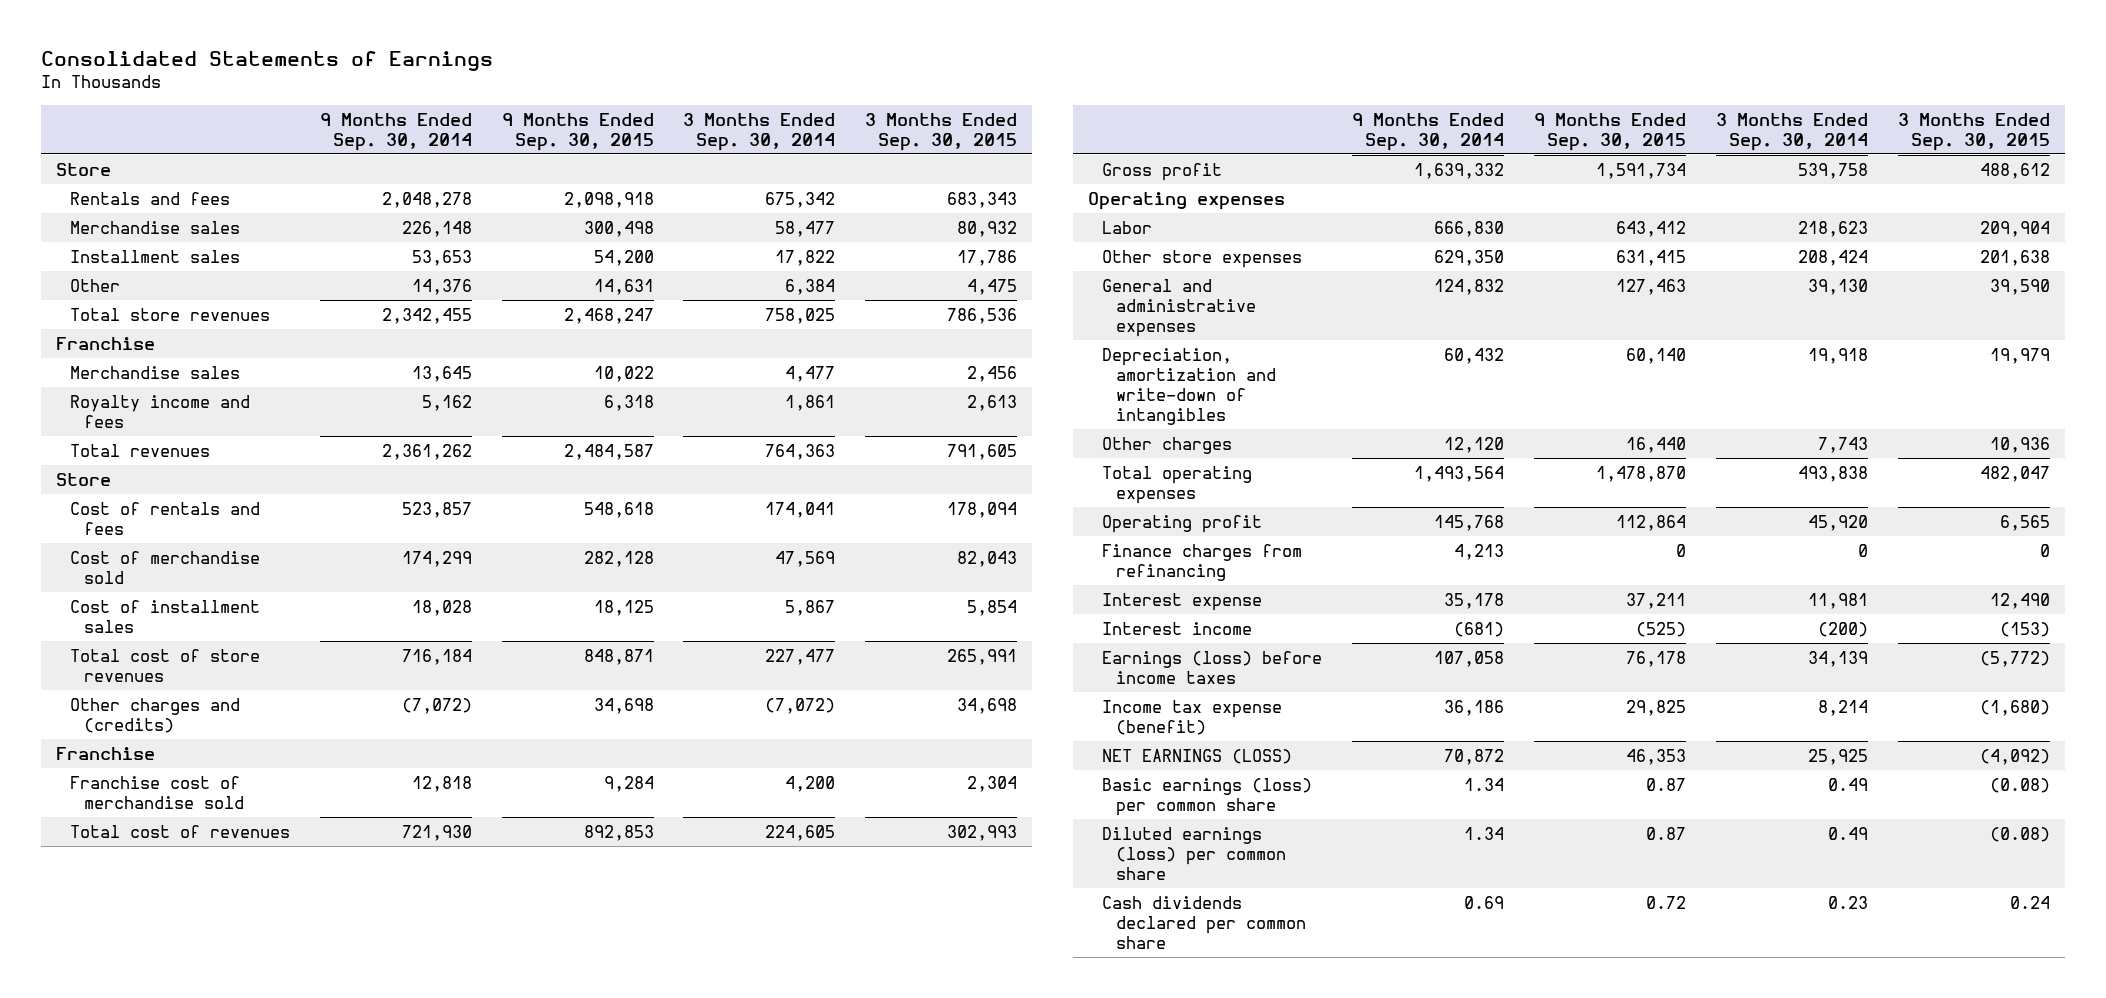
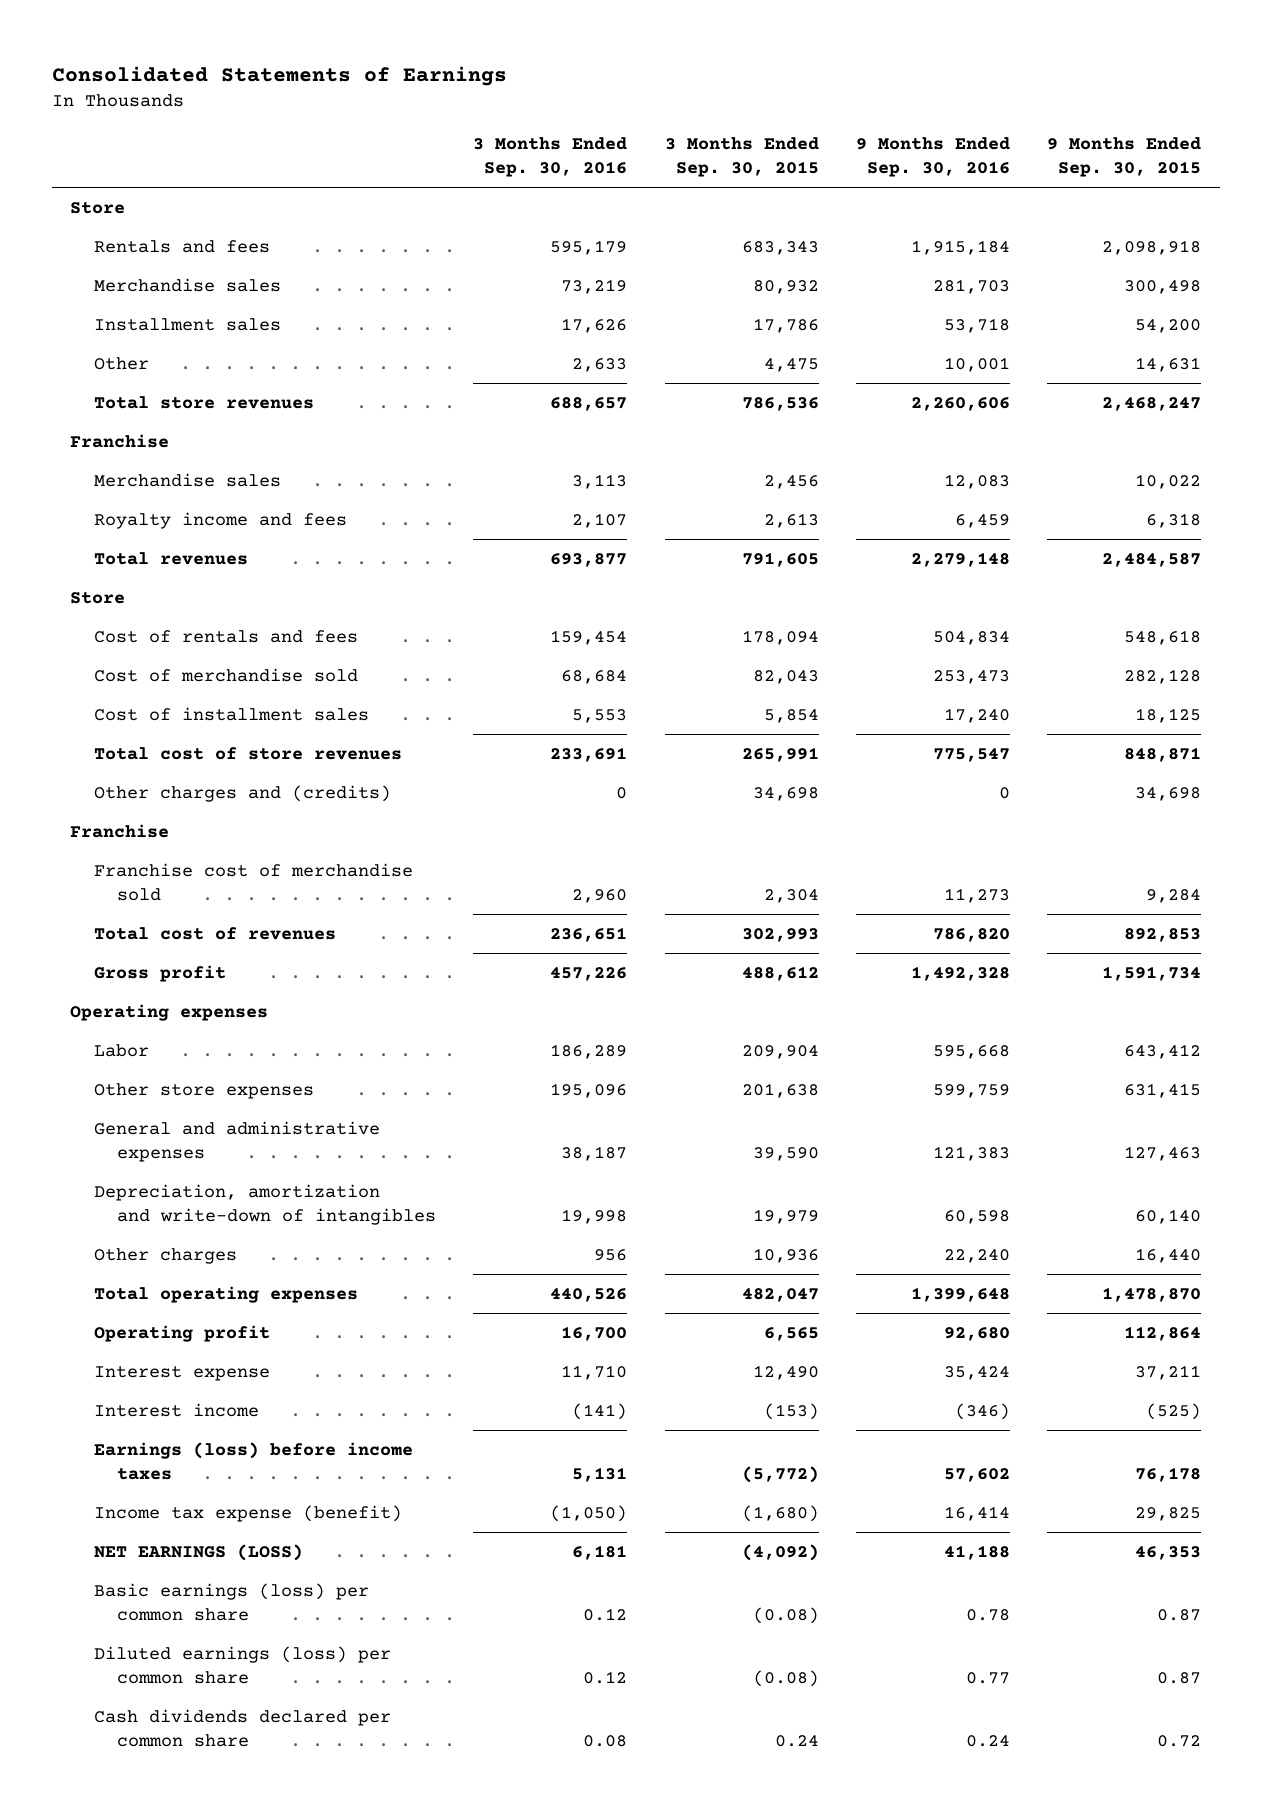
[319,112,472,151] 9 Months Ended Sep. 30, 2014 -> none
[683,112,836,151] 3 Months Ended Sep. 30, 2014 -> none
none -> [473,137,628,178] 3 Months Ended Sep. 30, 2016
none -> [855,137,1010,178] 9 Months Ended Sep. 30, 2016
[1102,543,1303,581] Finance charges from refinancing -> none

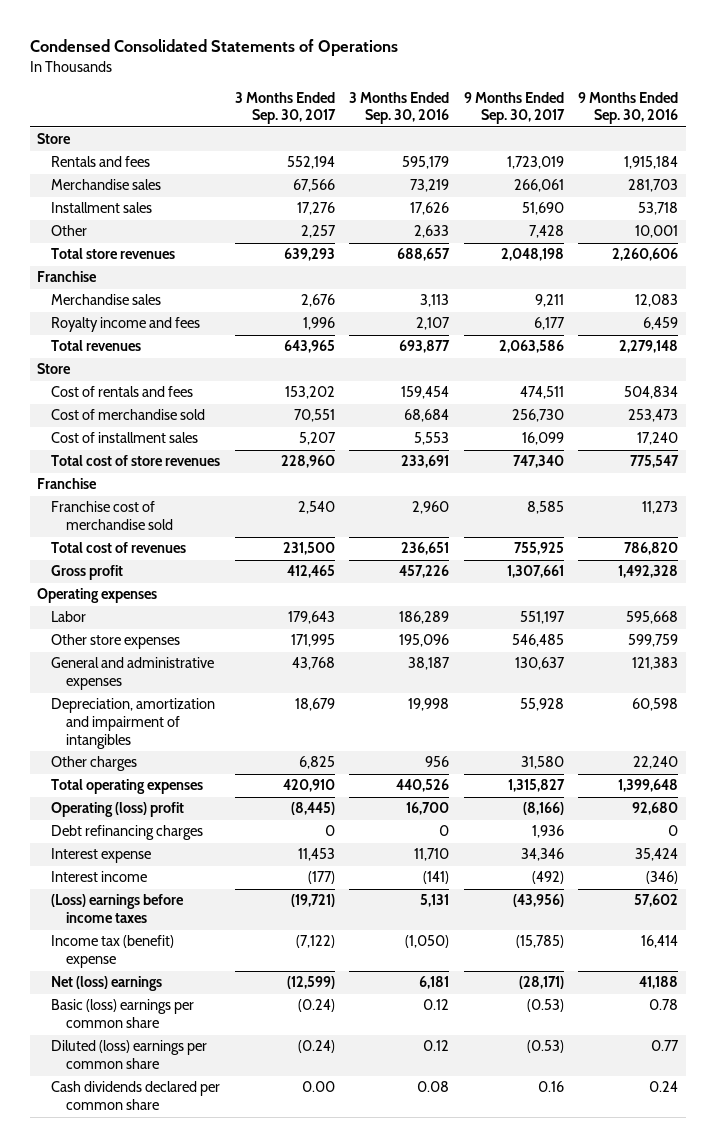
[51,65,507,86] Consolidated Statements of Earnings -> [29,39,398,57] Condensed Consolidated Statements of Operations
[664,137,819,178] 3 Months Ended Sep. 30, 2015 -> none
[1047,137,1202,178] 9 Months Ended Sep. 30, 2015 -> none
none -> [234,91,336,125] 3 Months Ended Sep. 30, 2017
none -> [463,91,565,125] 9 Months Ended Sep. 30, 2017
[93,784,391,802] Other charges and (credits) -> none
[93,1183,437,1225] Depreciation, amortization and write-down of intangibles -> [51,698,216,750] Depreciation, amortization and impairment of intangibles
[93,1324,270,1342] Operating profit -> [51,802,185,818] Operating (loss) profit
none -> [51,825,204,841] Debt refinancing charges
[93,1441,413,1480] Earnings (loss) before income taxes -> [51,894,185,924] (Loss) earnings before income taxes
[93,1504,402,1522] Income tax expense (benefit) -> [51,935,175,969] Income tax (benefit) expense
[93,1543,303,1561] NET EARNINGS (LOSS) -> [51,976,163,992] Net (loss) earnings
[93,1582,369,1621] Basic earnings (loss) per common share -> [51,999,195,1029] Basic (loss) earnings per common share
[93,1645,391,1684] Diluted earnings (loss) per common share -> [51,1040,208,1070] Diluted (loss) earnings per common share

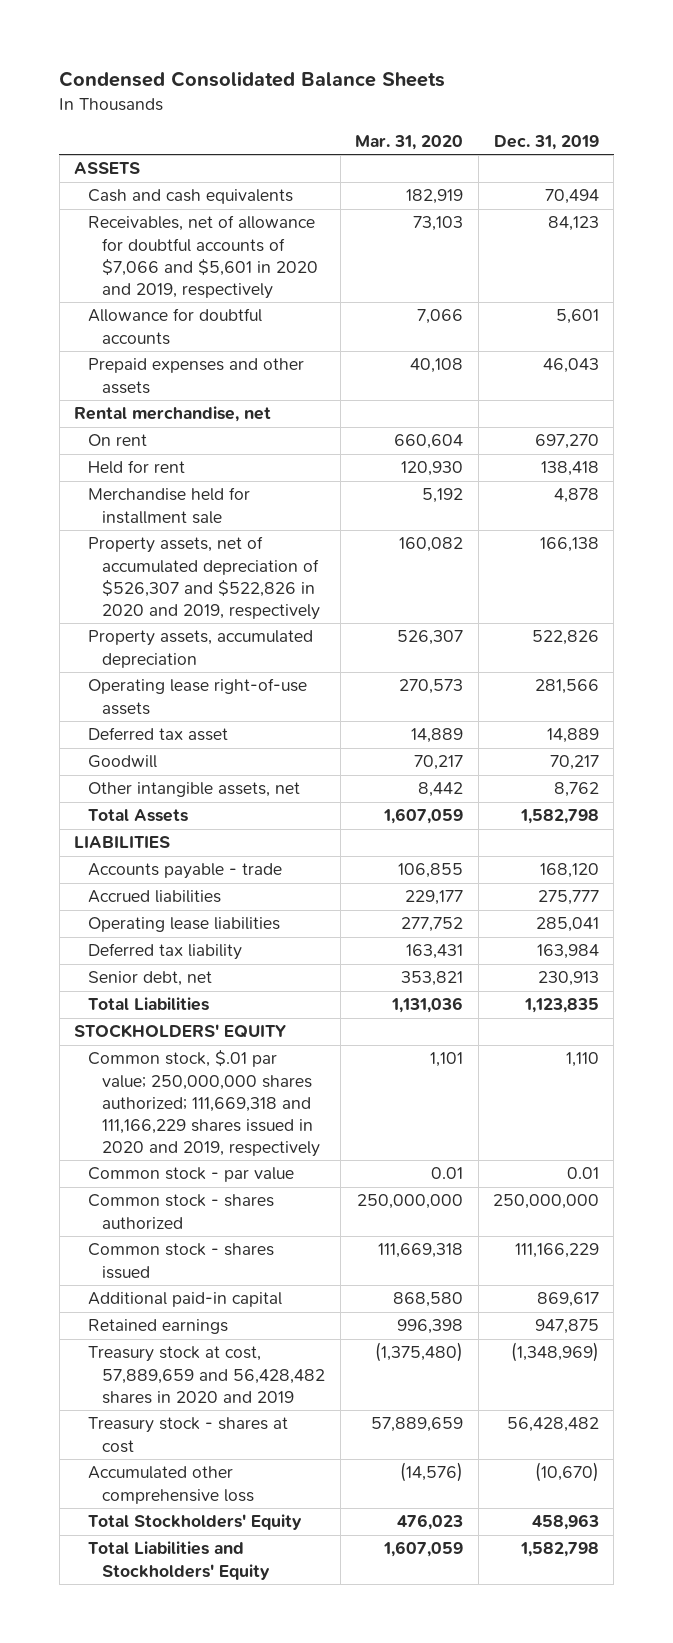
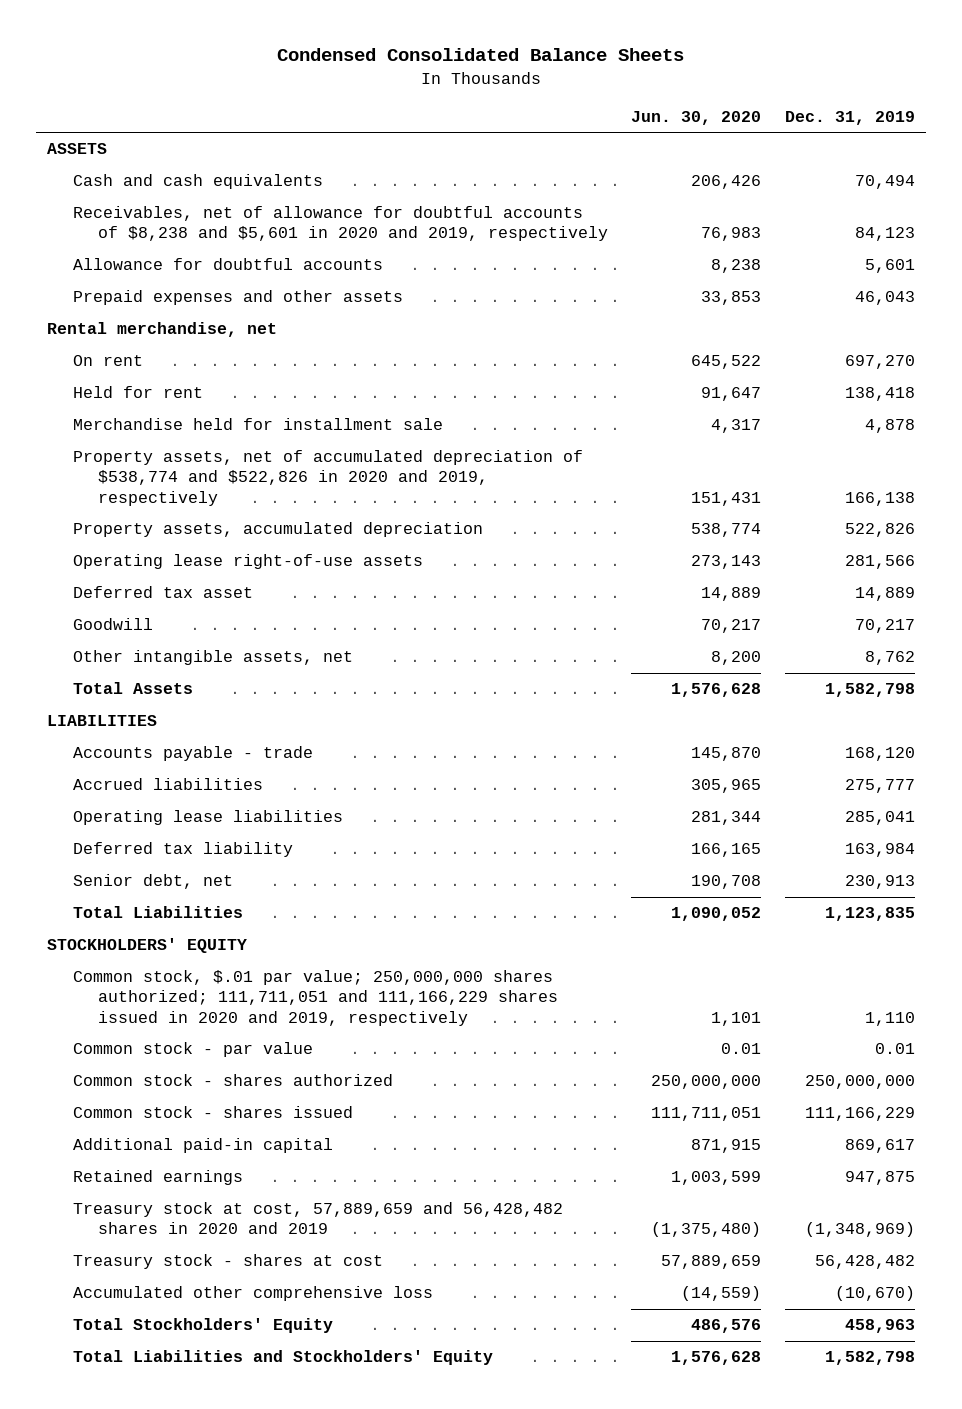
[355,134,464,150] Mar. 31, 2020 -> none
none -> [631,110,762,125] Jun. 30, 2020
[88,215,319,299] Receivables, net of allowance for doubtful accounts of $7,066 and $5,601 in 2020 and 2019, respectively -> [72,206,609,242] Receivables, net of allowance for doubtful accounts of $8,238 and $5,601 in 2020 and 2019, respectively
[88,536,321,620] Property assets, net of accumulated depreciation of $526,307 and $522,826 in 2020 and 2019, respectively -> [72,450,583,506] Property assets, net of accumulated depreciation of $538,774 and $522,826 in 2020 and 2019, respectively
[88,1050,321,1157] Common stock, $.01 par value; 250,000,000 shares authorized; 111,669,318 and 111,166,229 shares issued in 2020 and 2019, respectively -> [72,970,559,1026] Common stock, $.01 par value; 250,000,000 shares authorized; 111,711,051 and 111,166,229 shares issued in 2020 and 2019, respectively

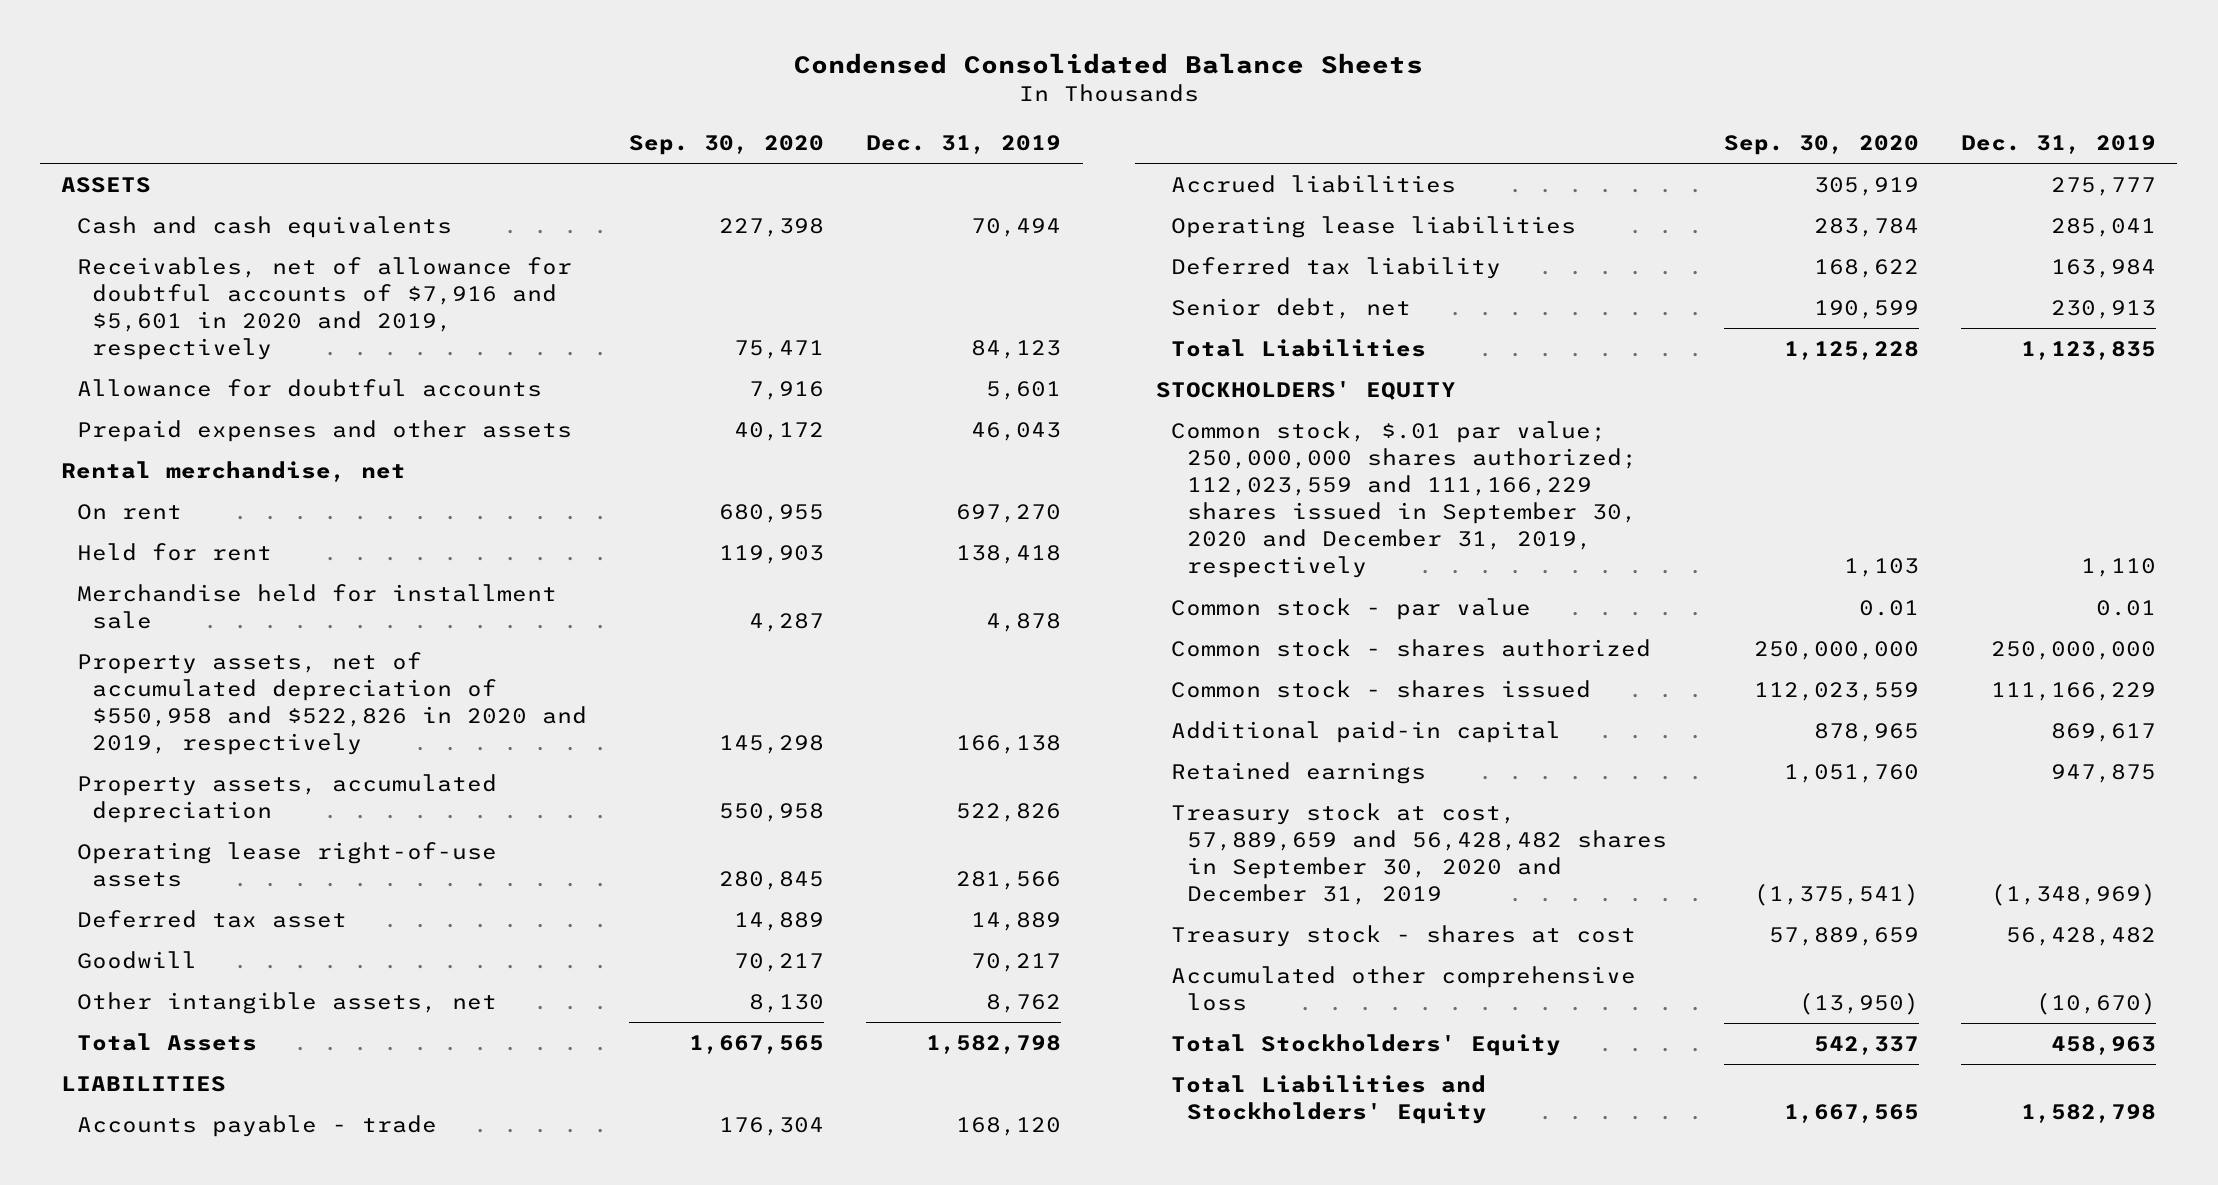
[631,110,762,125] Jun. 30, 2020 -> none
none -> [629,134,825,155] Sep. 30, 2020
[72,206,609,242] Receivables, net of allowance for doubtful accounts of $8,238 and $5,601 in 2020 and 2019, respectively -> [76,256,572,361] Receivables, net of allowance for doubtful accounts of $7,916 and $5,601 in 2020 and 2019, respectively
[72,450,583,506] Property assets, net of accumulated depreciation of $538,774 and $522,826 in 2020 and 2019, respectively -> [76,651,587,756] Property assets, net of accumulated depreciation of $550,958 and $522,826 in 2020 and 2019, respectively
[72,970,559,1026] Common stock, $.01 par value; 250,000,000 shares authorized; 111,711,051 and 111,166,229 shares issued in 2020 and 2019, respectively -> [1171,420,1637,579] Common stock, $.01 par value; 250,000,000 shares authorized; 112,023,559 and 111,166,229 shares issued in September 30, 2020 and December 31, 2019, respectively
[72,1202,563,1235] Treasury stock at cost, 57,889,659 and 56,428,482 shares in 2020 and 2019 -> [1171,802,1667,906] Treasury stock at cost, 57,889,659 and 56,428,482 shares in September 30, 2020 and December 31, 2019

